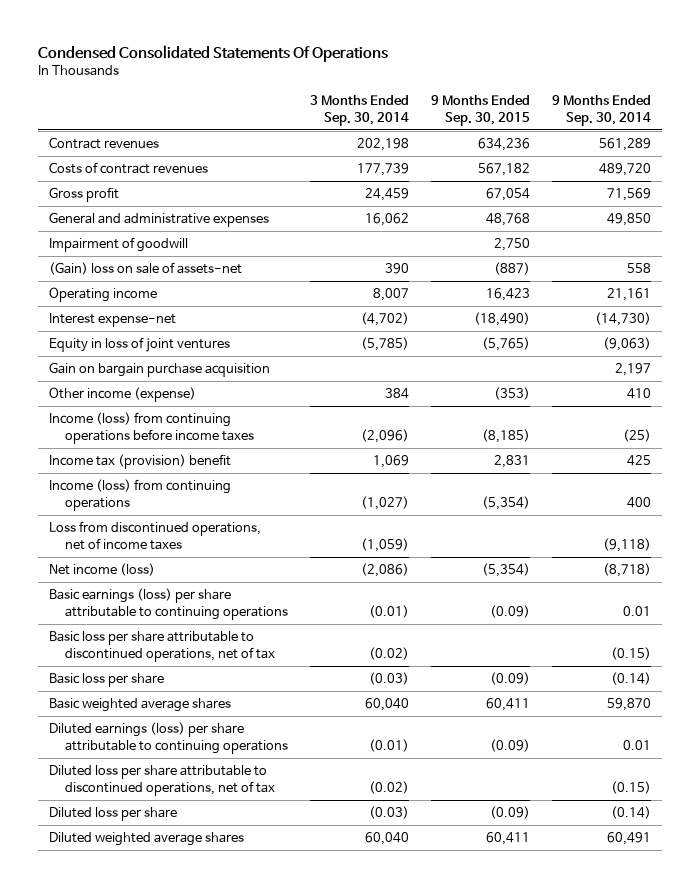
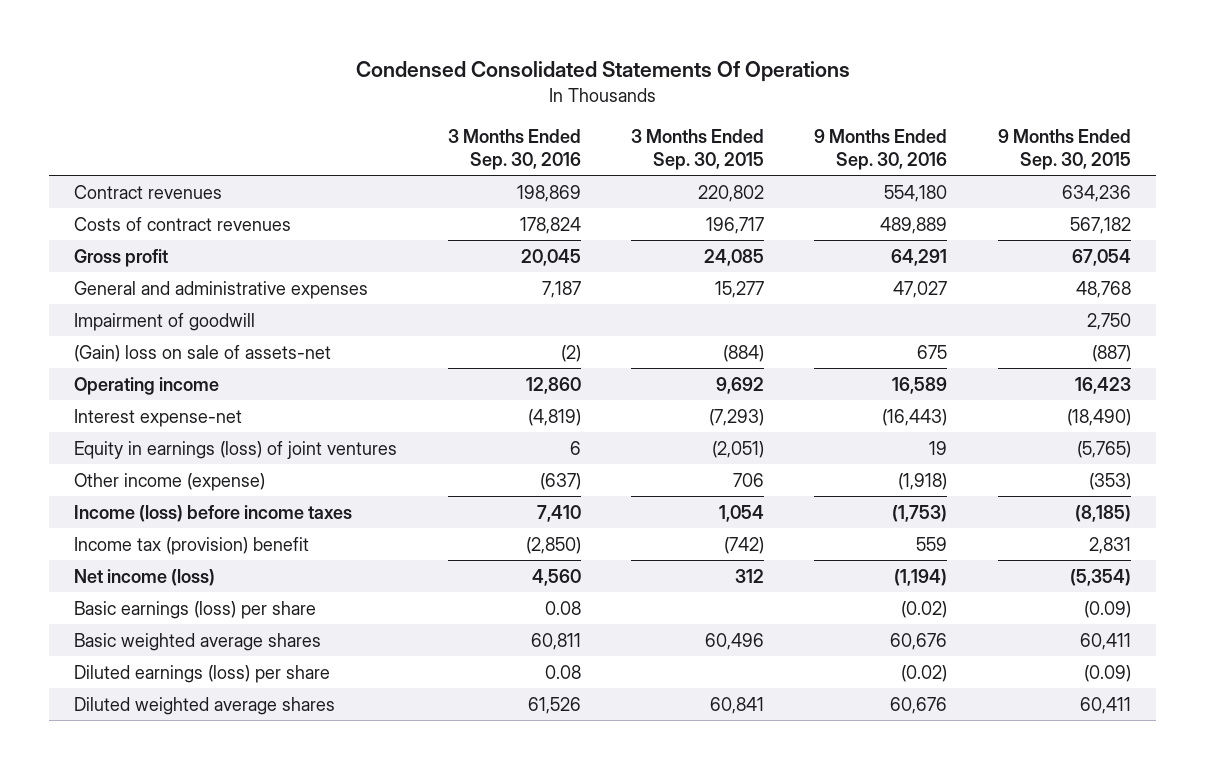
[309,95,409,127] 3 Months Ended Sep. 30, 2014 -> none
[552,95,652,127] 9 Months Ended Sep. 30, 2014 -> none
none -> [447,128,581,170] 3 Months Ended Sep. 30, 2016
none -> [631,128,765,170] 3 Months Ended Sep. 30, 2015
none -> [814,128,948,170] 9 Months Ended Sep. 30, 2016
[48,362,270,378] Gain on bargain purchase acquisition -> none
[48,337,230,353] Equity in loss of joint ventures -> [74,440,398,459] Equity in earnings (loss) of joint ventures
[48,412,254,444] Income (loss) from continuing operations before income taxes -> [74,504,353,522] Income (loss) before income taxes
[48,479,231,511] Income (loss) from continuing operations -> none
[48,521,261,550] Loss from discontinued operations, net of income taxes -> none
[48,588,288,620] Basic earnings (loss) per share attributable to continuing operations -> none
[48,631,275,662] Basic loss per share attributable to discontinued operations, net of tax -> none
[48,673,164,688] Basic loss per share -> [74,600,317,619] Basic earnings (loss) per share
[48,722,288,754] Diluted earnings (loss) per share attributable to continuing operations -> none
[48,765,275,796] Diluted loss per share attributable to discontinued operations, net of tax -> none
[48,807,177,822] Diluted loss per share -> [74,664,331,683] Diluted earnings (loss) per share

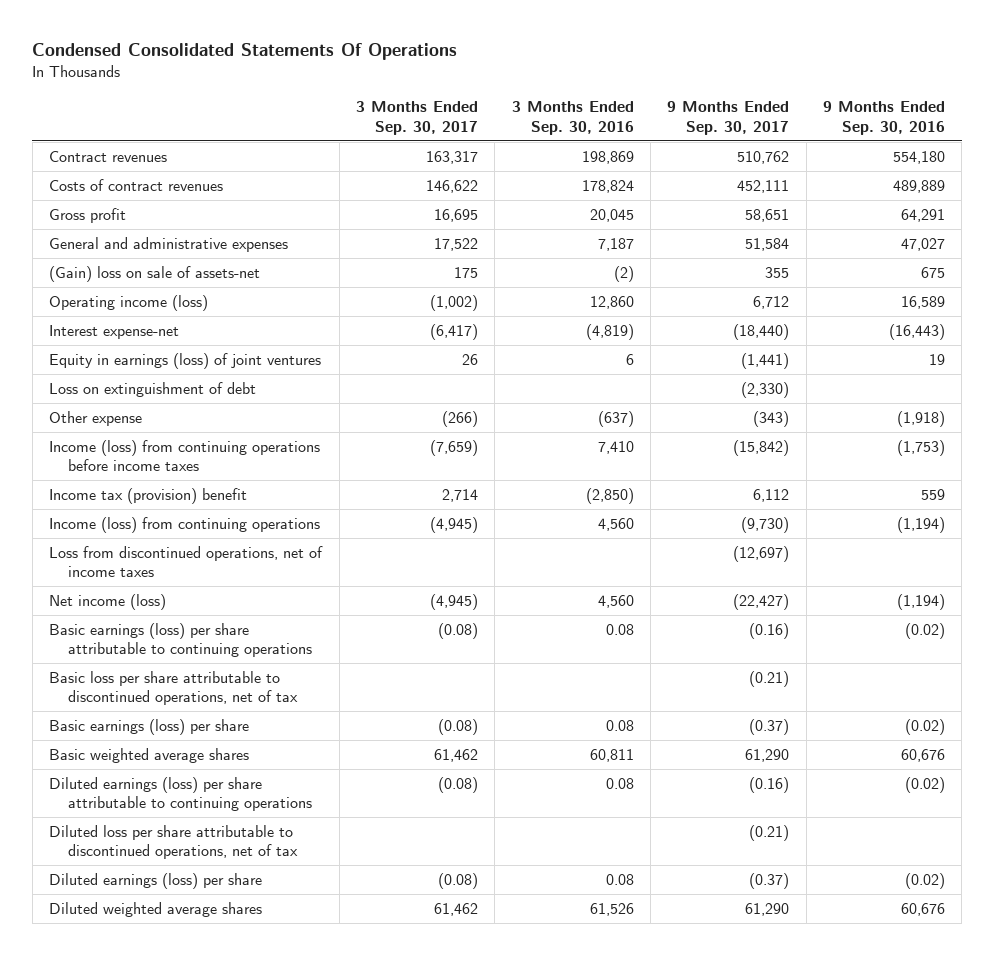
[631,128,765,170] 3 Months Ended Sep. 30, 2015 -> none
[997,128,1131,170] 9 Months Ended Sep. 30, 2015 -> none
none -> [355,101,478,135] 3 Months Ended Sep. 30, 2017
none -> [667,101,790,135] 9 Months Ended Sep. 30, 2017
[74,312,256,331] Impairment of goodwill -> none
[74,376,220,395] Operating income -> [49,294,209,311] Operating income (loss)
none -> [49,381,257,397] Loss on extinguishment of debt
[74,472,266,491] Other income (expense) -> [49,410,143,426] Other expense
[74,504,353,522] Income (loss) before income taxes -> [49,439,321,472] Income (loss) from continuing operations before income taxes
none -> [49,516,321,533] Income (loss) from continuing operations
none -> [49,545,324,578] Loss from discontinued operations, net of income taxes
none -> [49,622,312,658] Basic earnings (loss) per share attributable to continuing operations
none -> [49,670,298,706] Basic loss per share attributable to discontinued operations, net of tax
none -> [49,776,312,812] Diluted earnings (loss) per share attributable to continuing operations
none -> [49,824,298,860] Diluted loss per share attributable to discontinued operations, net of tax

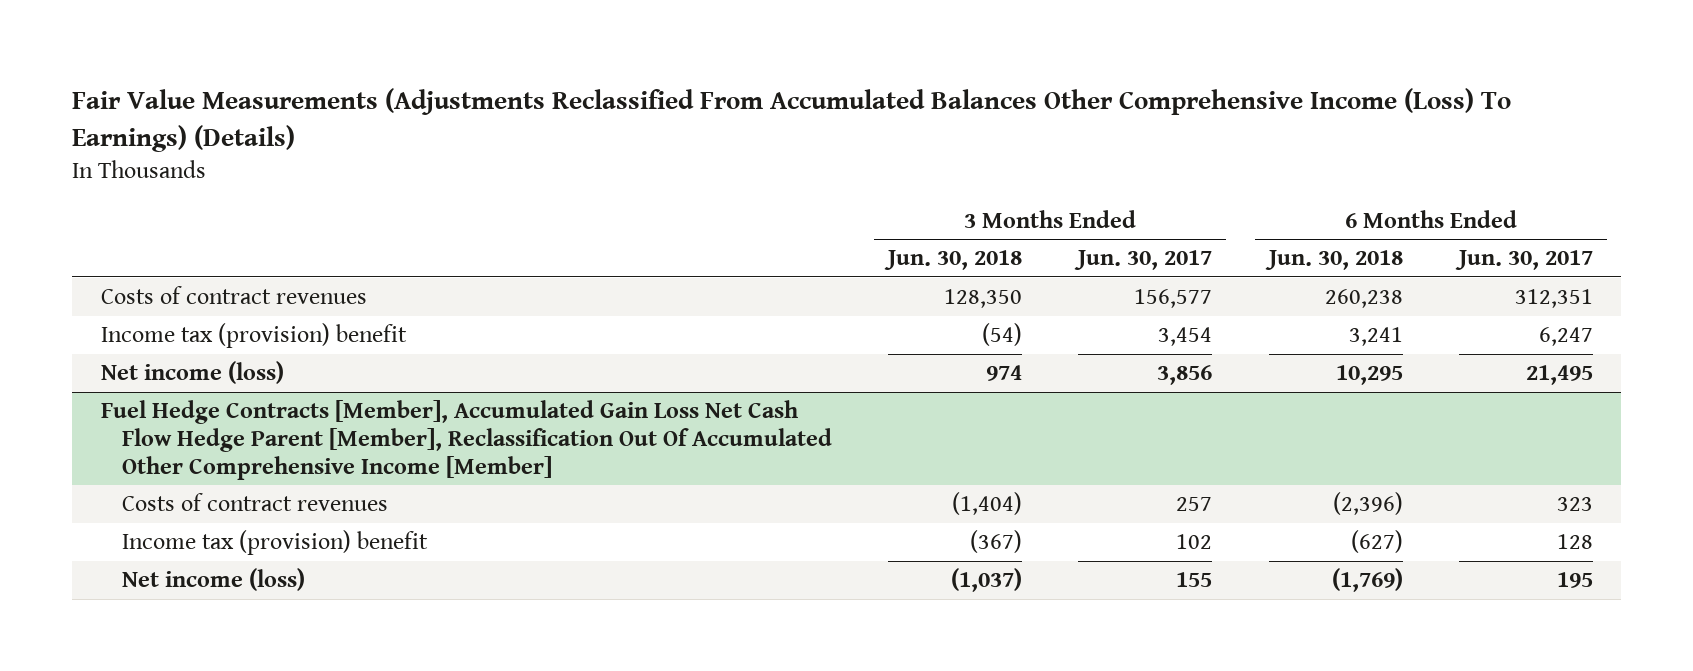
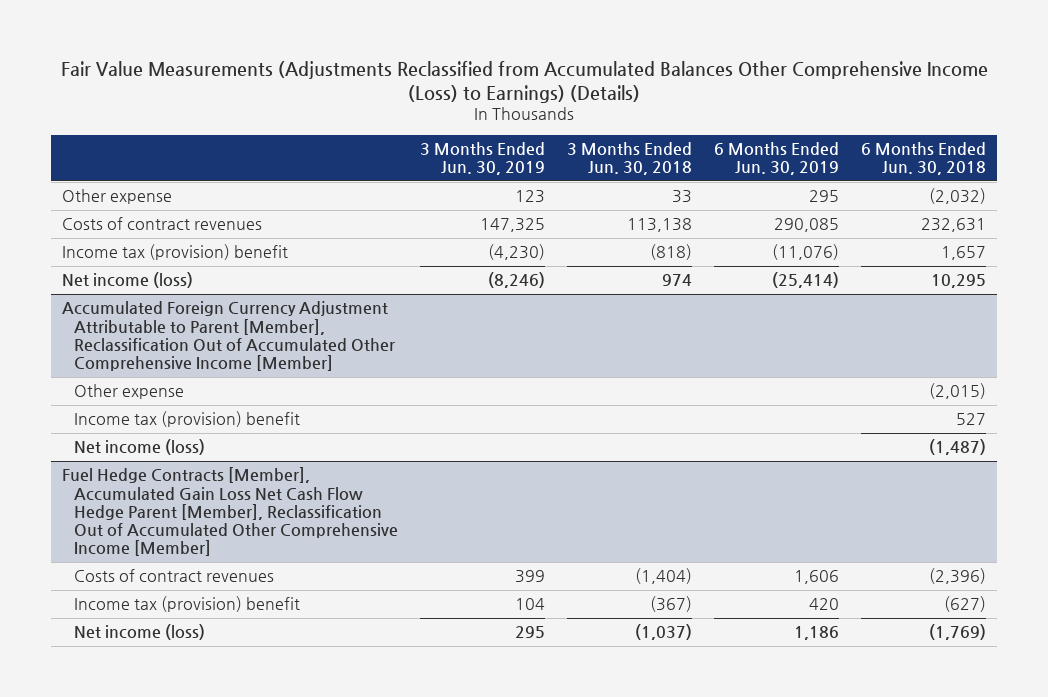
[72,88,1512,153] Fair Value Measurements (Adjustments Reclassified From Accumulated Balances Other Comprehensive Income (Loss) To Earnings) (Details) -> [61,60,989,103] Fair Value Measurements (Adjustments Reclassified from Accumulated Balances Other Comprehensive Income (Loss) to Earnings) (Details)
[1074,250,1213,271] Jun. 30, 2017 -> none
[1454,250,1593,271] Jun. 30, 2017 -> none
none -> [419,141,545,176] 3 Months Ended Jun. 30, 2019
none -> [714,141,840,176] 6 Months Ended Jun. 30, 2019
none -> [61,189,172,205] Other expense
[944,289,1023,309] 128,350 -> [626,218,692,233] 113,138
[1324,289,1403,309] 260,238 -> [921,218,987,233] 232,631
[982,323,1023,347] (54) -> [649,244,692,261] (818)
[1348,327,1403,347] 3,241 -> [941,246,987,261] 1,657
none -> [61,301,395,371] Accumulated Foreign Currency Adjustment Attributable to Parent [Member], Reclassification Out of Accumulated Other Comprehensive Income [Member]
none -> [73,384,184,400] Other expense
none -> [73,411,300,428] Income tax (provision) benefit
none -> [73,439,205,456] Net income (loss)
[100,400,832,480] Fuel Hedge Contracts [Member], Accumulated Gain Loss Net Cash Flow Hedge Parent [Member], Reclassification Out Of Accumulated Other Comprehensive Income [Member] -> [61,467,398,557] Fuel Hedge Contracts [Member], Accumulated Gain Loss Net Cash Flow Hedge Parent [Member], Reclassification Out of Accumulated Other Comprehensive Income [Member]

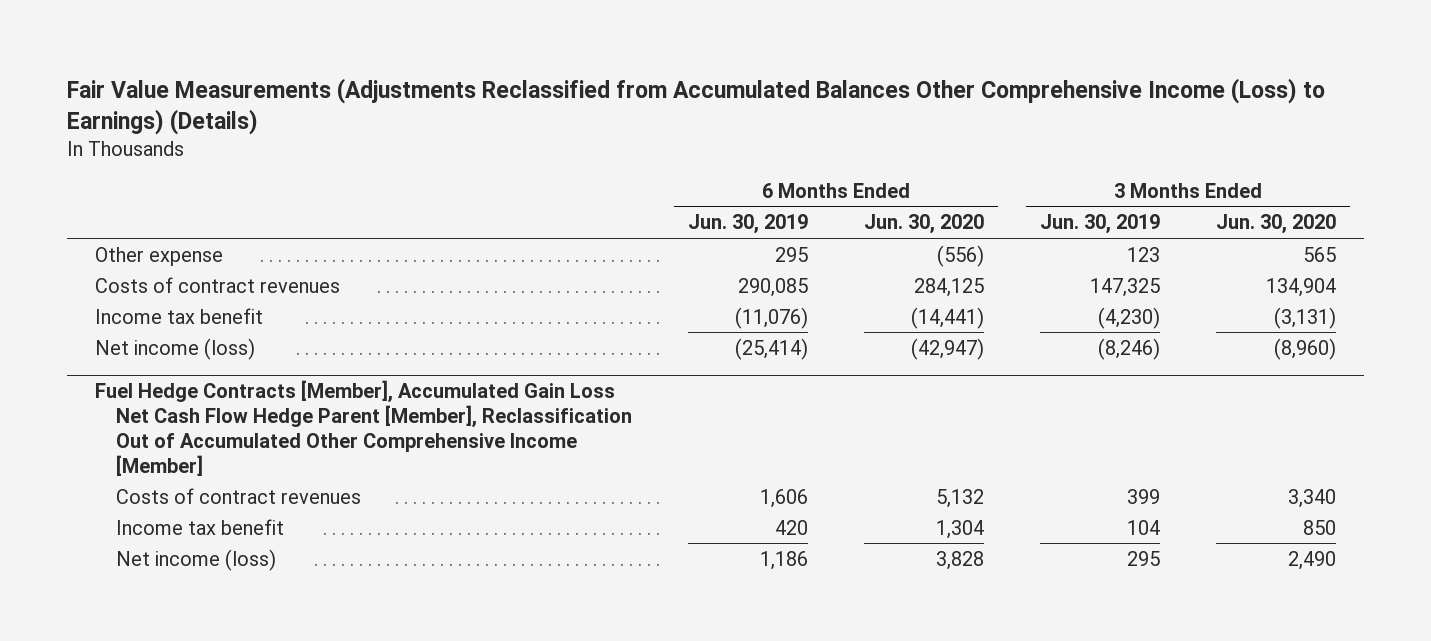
[566,141,692,176] 3 Months Ended Jun. 30, 2018 -> none
[861,141,987,176] 6 Months Ended Jun. 30, 2018 -> none
none -> [863,214,984,235] Jun. 30, 2020
none -> [1215,214,1336,235] Jun. 30, 2020
[61,244,288,261] Income tax (provision) benefit -> [95,307,264,324] Income tax benefit
[61,301,395,371] Accumulated Foreign Currency Adjustment Attributable to Parent [Member], Reclassification Out of Accumulated Other Comprehensive Income [Member] -> none
[73,384,184,400] Other expense -> none
[73,411,300,428] Income tax (provision) benefit -> none
[73,439,205,456] Net income (loss) -> none
[73,596,300,613] Income tax (provision) benefit -> [115,518,284,535] Income tax benefit

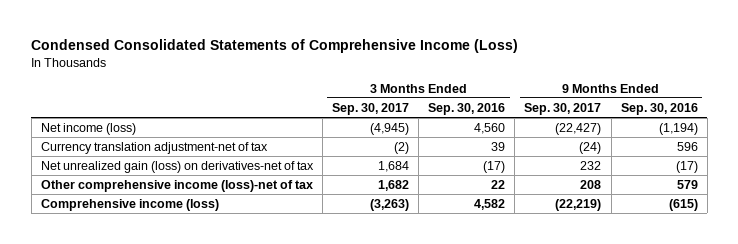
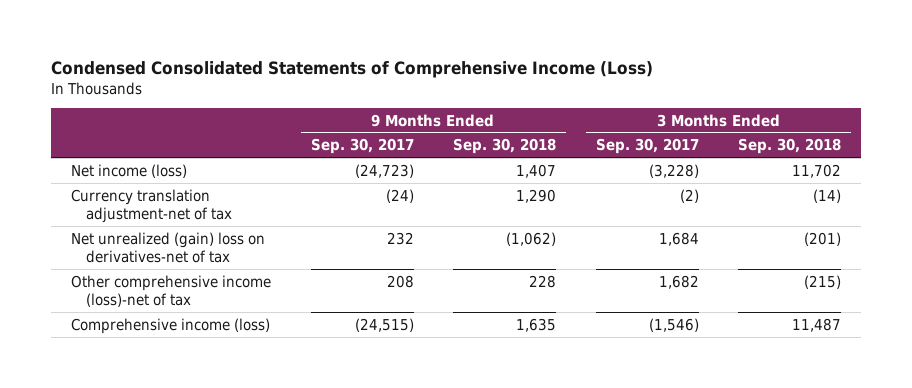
[428,102,506,115] Sep. 30, 2016 -> none
[620,102,698,115] Sep. 30, 2016 -> none
none -> [453,138,557,155] Sep. 30, 2018
none -> [738,138,842,155] Sep. 30, 2018
[369,122,409,135] (4,945) -> [648,163,699,178] (3,228)
[555,122,602,135] (22,427) -> [354,163,414,178] (24,723)
[40,160,314,173] Net unrealized gain (loss) on derivatives-net of tax -> [70,231,265,264] Net unrealized (gain) loss on derivatives-net of tax
[369,198,409,211] (3,263) -> [648,317,699,332] (1,546)
[555,198,602,211] (22,219) -> [354,317,414,332] (24,515)

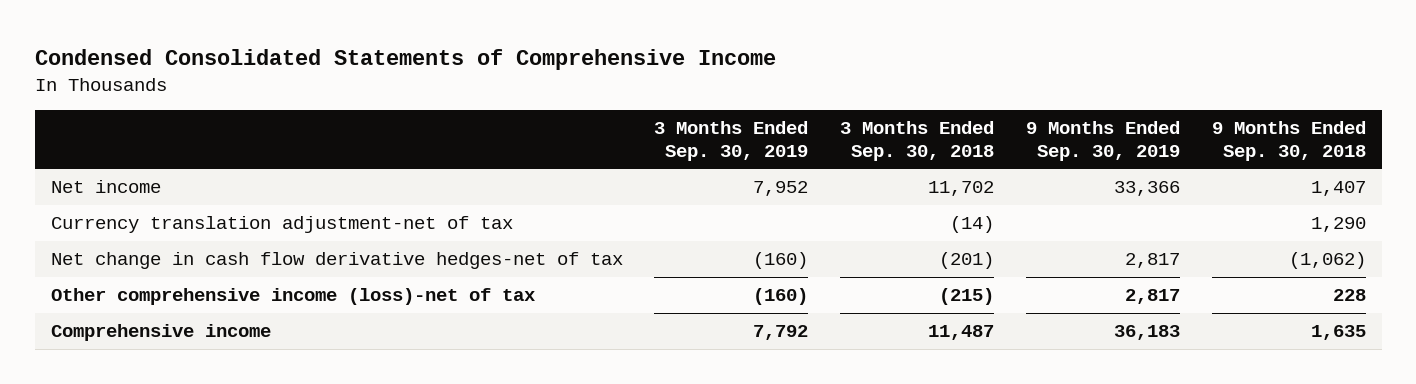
[51,60,654,78] Condensed Consolidated Statements of Comprehensive Income (Loss) -> [34,48,776,70] Condensed Consolidated Statements of Comprehensive Income
[310,138,414,155] Sep. 30, 2017 -> none
[595,138,699,155] Sep. 30, 2017 -> none
none -> [654,121,809,161] 3 Months Ended Sep. 30, 2019
none -> [1025,121,1180,161] 9 Months Ended Sep. 30, 2019
[70,163,187,178] Net income (loss) -> [50,180,161,194] Net income
[70,231,265,264] Net unrealized (gain) loss on derivatives-net of tax -> [50,252,623,270] Net change in cash flow derivative hedges-net of tax
[70,317,270,334] Comprehensive income (loss) -> [50,324,271,342] Comprehensive income

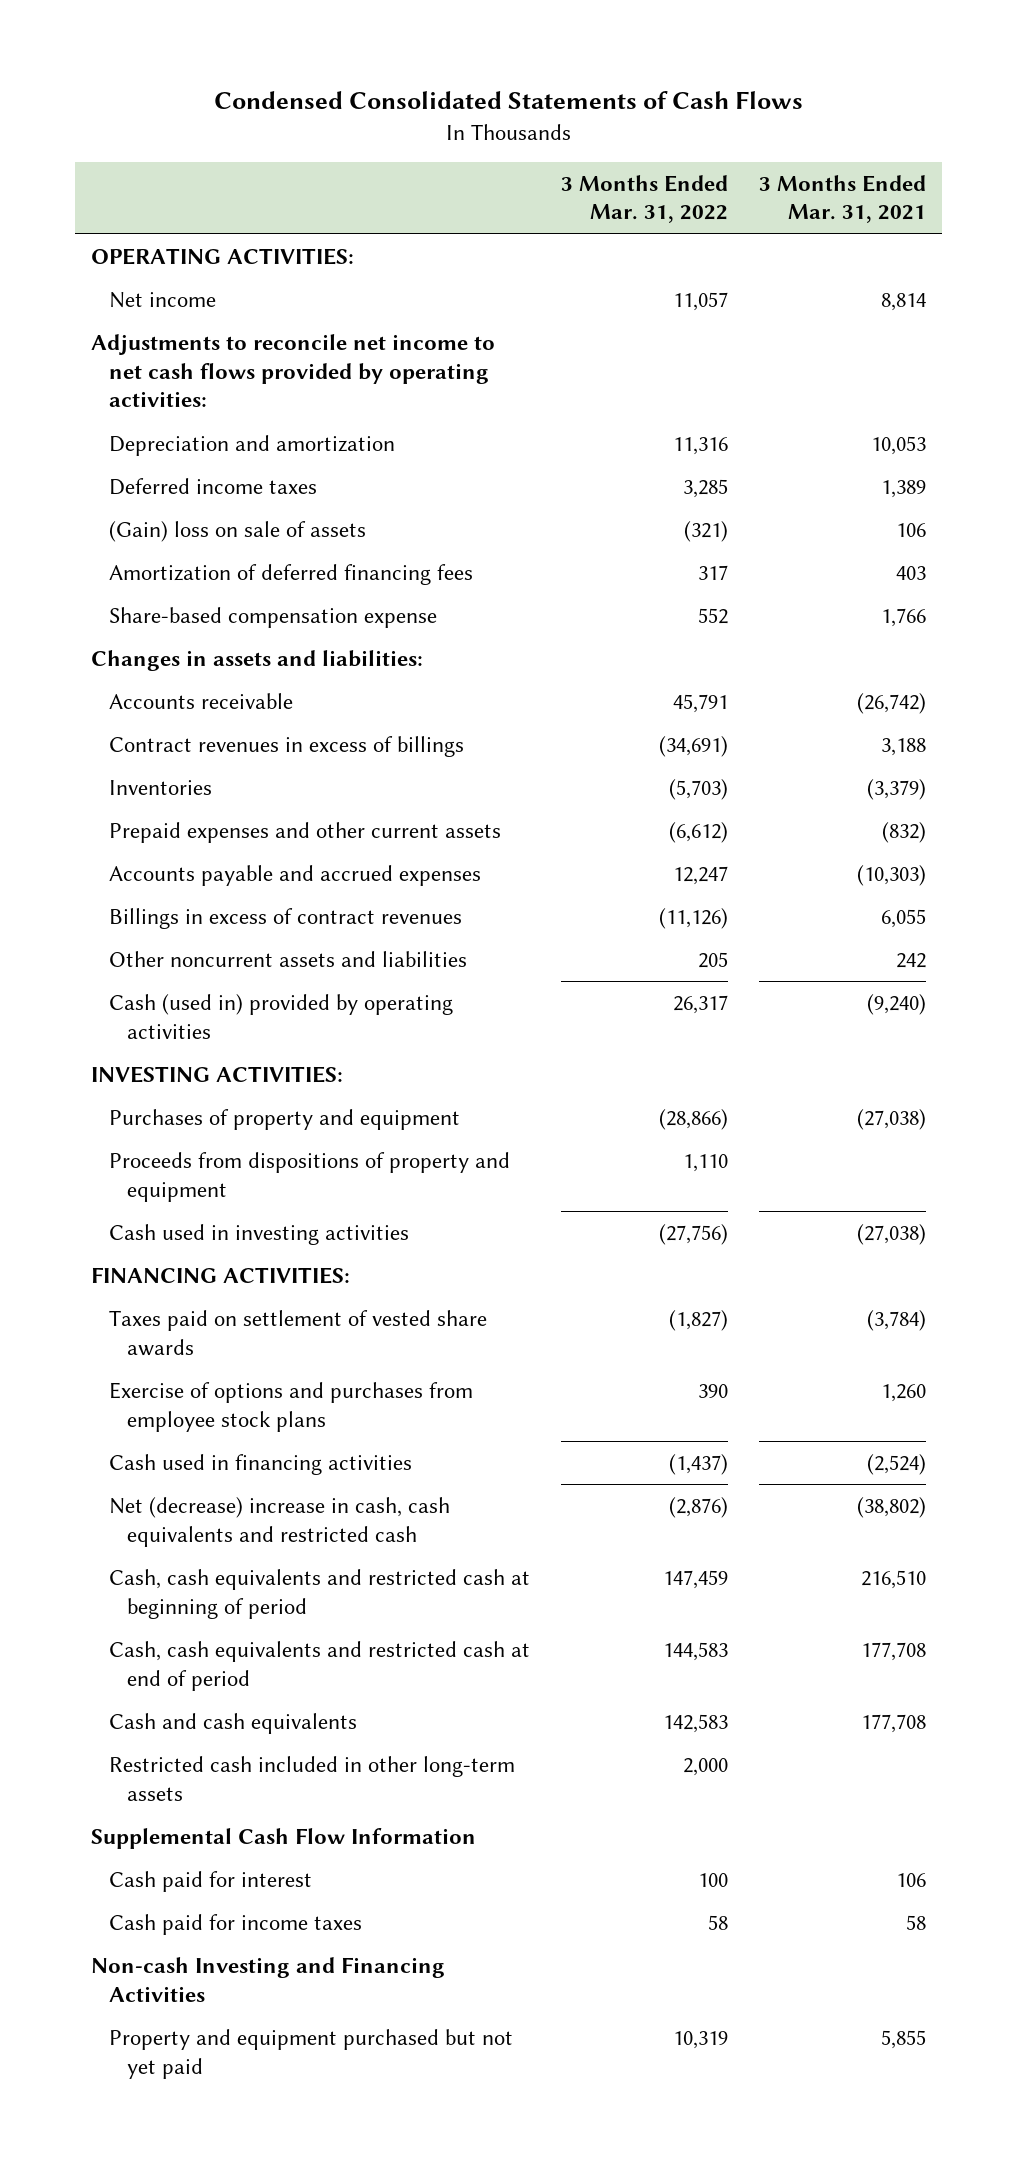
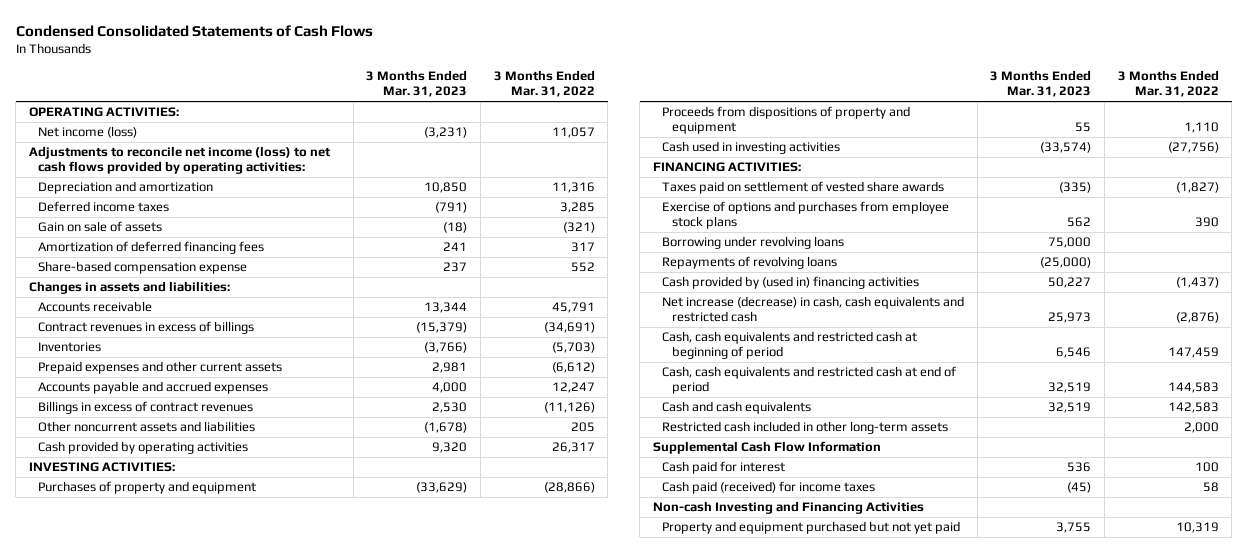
[759,174,927,224] 3 Months Ended Mar. 31, 2021 -> none
none -> [366,70,468,98] 3 Months Ended Mar. 31, 2023
[108,291,216,308] Net income -> [38,126,138,139] Net income (loss)
[90,333,495,408] Adjustments to reconcile net income to net cash flows provided by operating activities: -> [28,146,331,175] Adjustments to reconcile net income (loss) to net cash flows provided by operating activities:
[108,520,366,542] (Gain) loss on sale of assets -> [38,221,163,233] Gain on sale of assets
[108,993,453,1039] Cash (used in) provided by operating activities -> [38,441,249,455] Cash provided by operating activities
none -> [662,236,845,250] Borrowing under revolving loans
none -> [662,256,838,270] Repayments of revolving loans
[108,1453,412,1475] Cash used in financing activities -> [662,276,920,290] Cash provided by (used in) financing activities
[108,1496,450,1547] Net (decrease) increase in cash, cash equivalents and restricted cash -> [662,296,965,323] Net increase (decrease) in cash, cash equivalents and restricted cash
[108,1913,362,1935] Cash paid for income taxes -> [662,481,876,495] Cash paid (received) for income taxes

